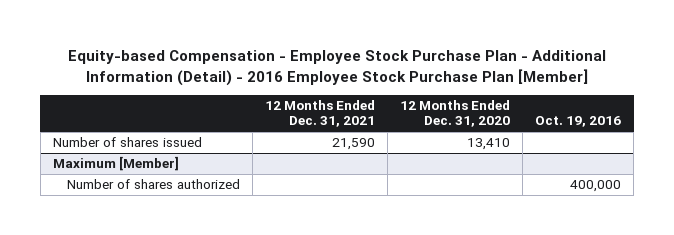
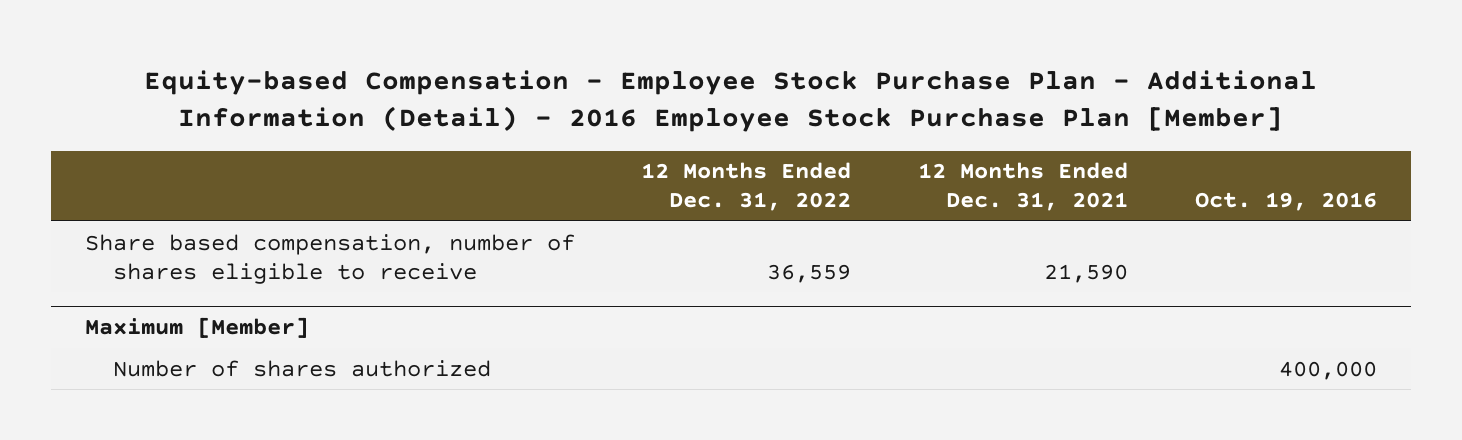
[400,100,511,128] 12 Months Ended Dec. 31, 2020 -> none
none -> [641,162,852,212] 12 Months Ended Dec. 31, 2022
[52,137,202,148] Number of shares issued -> [84,233,575,284] Share based compensation, number of shares eligible to receive

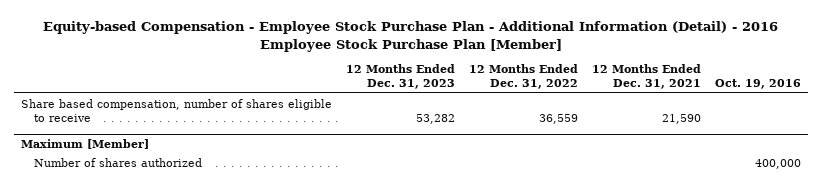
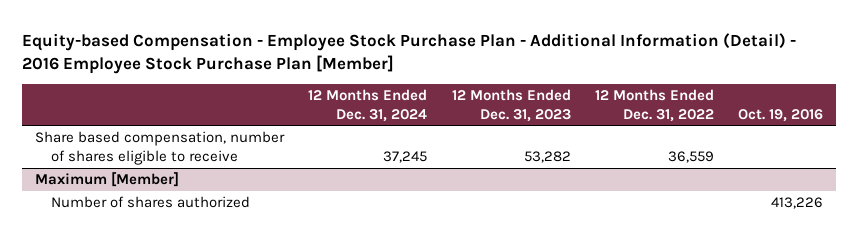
[592,64,702,90] 12 Months Ended Dec. 31, 2021 -> none
none -> [308,89,428,122] 12 Months Ended Dec. 31, 2024
[755,158,802,169] 400,000 -> [771,197,824,210] 413,226

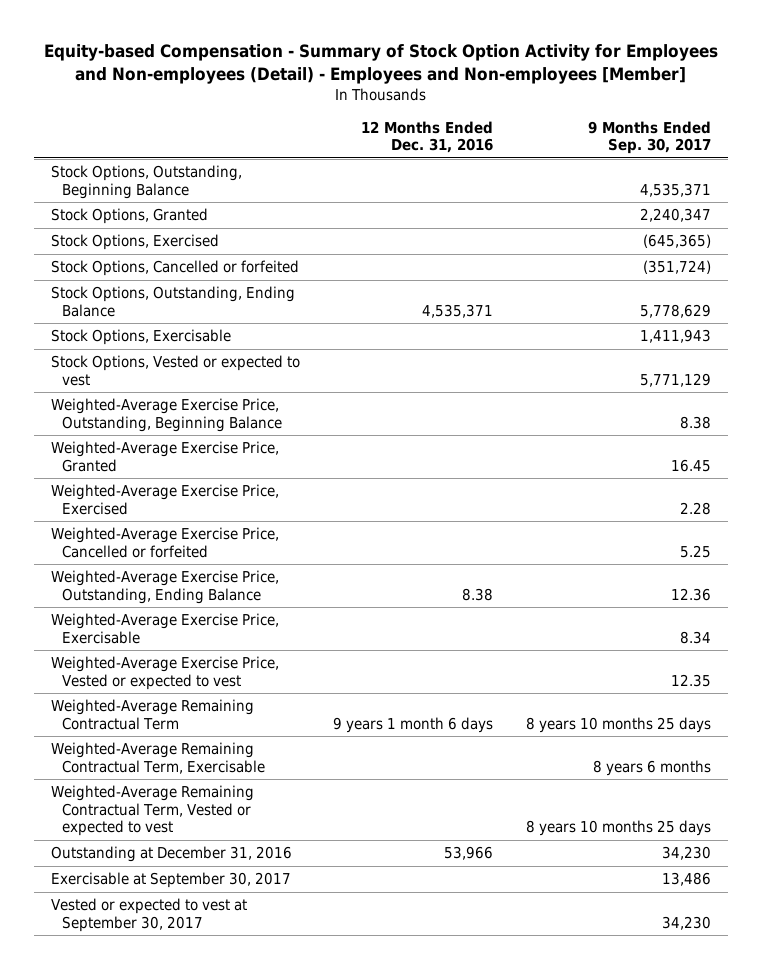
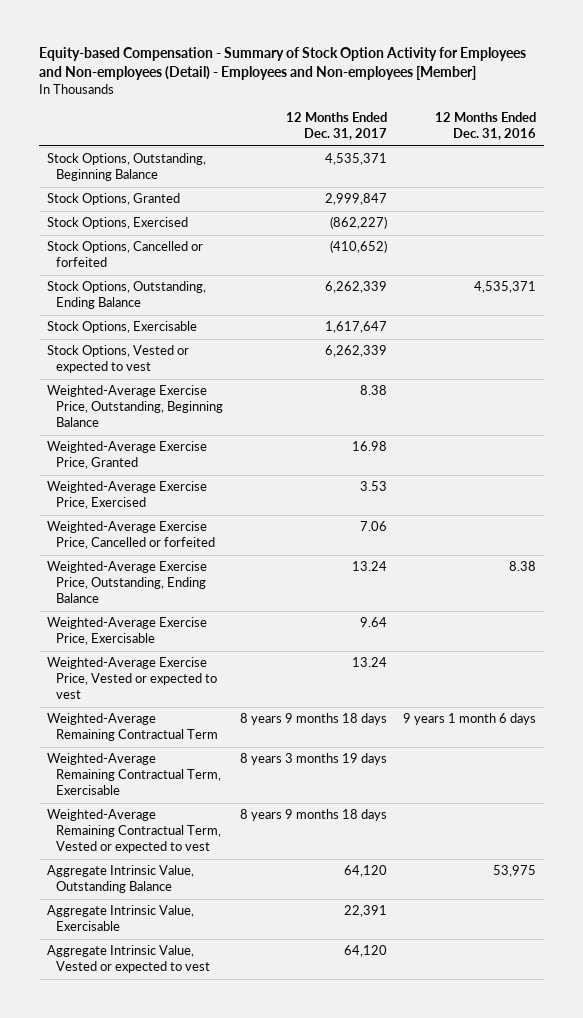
[588,120,712,155] 9 Months Ended Sep. 30, 2017 -> none
none -> [285,112,387,141] 12 Months Ended Dec. 31, 2017
[50,846,292,863] Outstanding at December 31, 2016 -> none
none -> [46,865,194,894] Aggregate Intrinsic Value, Outstanding Balance
[50,872,291,889] Exercisable at September 30, 2017 -> [46,905,194,932] Aggregate Intrinsic Value, Exercisable
[50,898,247,932] Vested or expected to vest at September 30, 2017 -> [46,945,211,974] Aggregate Intrinsic Value, Vested or expected to vest

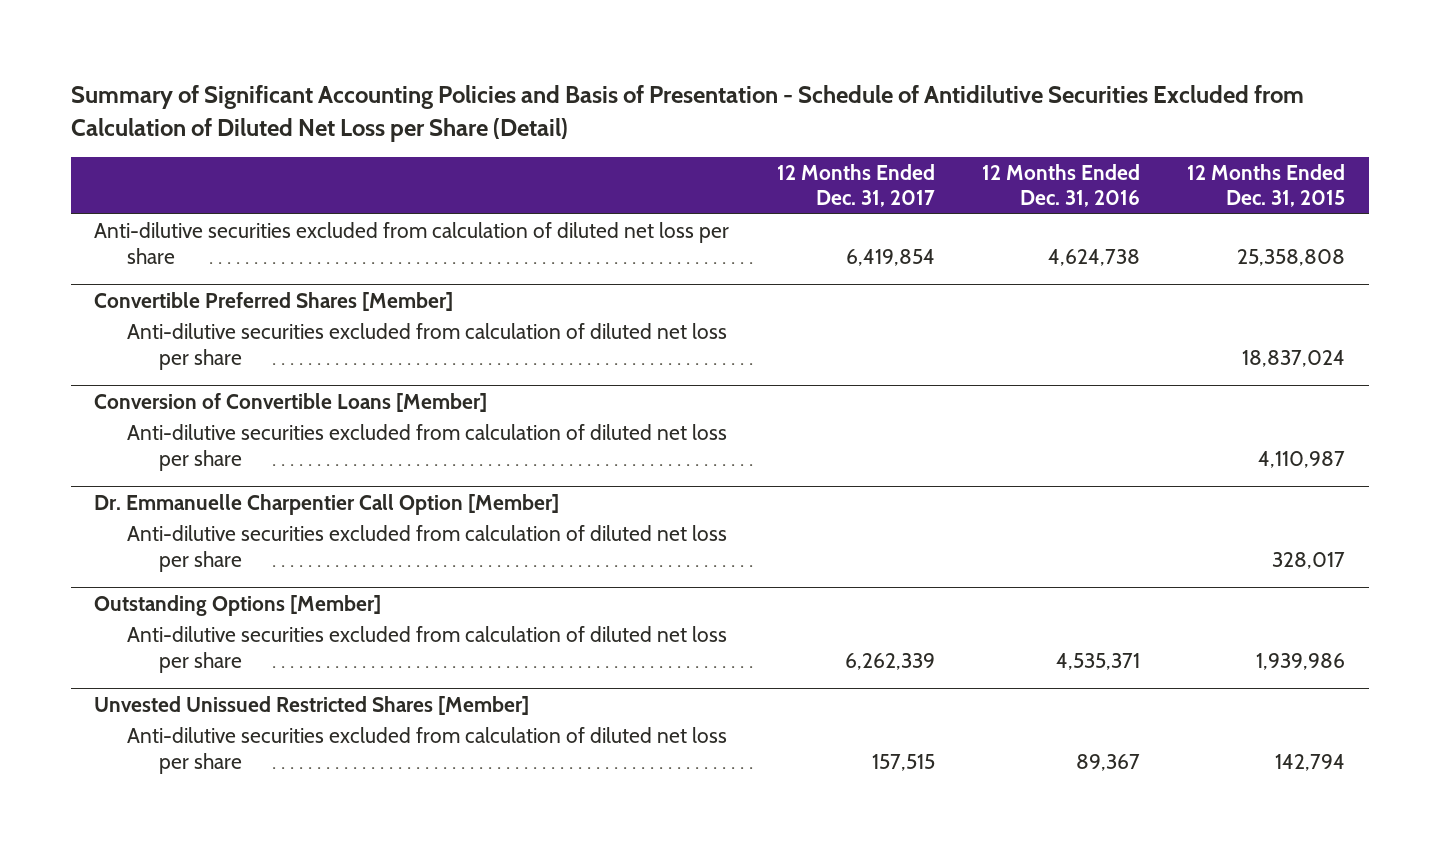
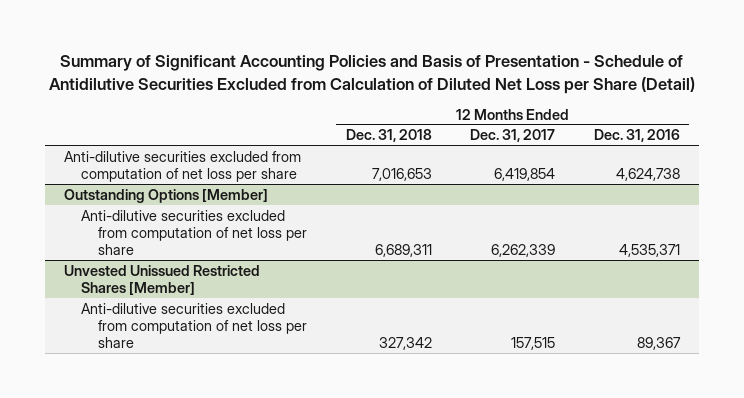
[1187,163,1346,208] 12 Months Ended Dec. 31, 2015 -> none
none -> [345,129,432,143] Dec. 31, 2018
[94,291,454,311] Convertible Preferred Shares [Member] -> none
[126,323,727,370] Anti-dilutive securities excluded from calculation of diluted net loss per share -> none
[94,392,488,412] Conversion of Convertible Loans [Member] -> none
[126,424,727,471] Anti-dilutive securities excluded from calculation of diluted net loss per share -> none
[94,493,560,515] Dr. Emmanuelle Charpentier Call Option [Member] -> none
[126,525,727,572] Anti-dilutive securities excluded from calculation of diluted net loss per share -> none
[94,222,730,264] Anti-dilutive securities excluded from calculation of diluted net loss per share -> [64,150,302,182] Anti-dilutive securities excluded from computation of net loss per share
[126,626,727,673] Anti-dilutive securities excluded from calculation of diluted net loss per share -> [81,209,308,255] Anti-dilutive securities excluded from computation of net loss per share
[126,727,727,774] Anti-dilutive securities excluded from calculation of diluted net loss per share -> [81,302,308,348] Anti-dilutive securities excluded from computation of net loss per share

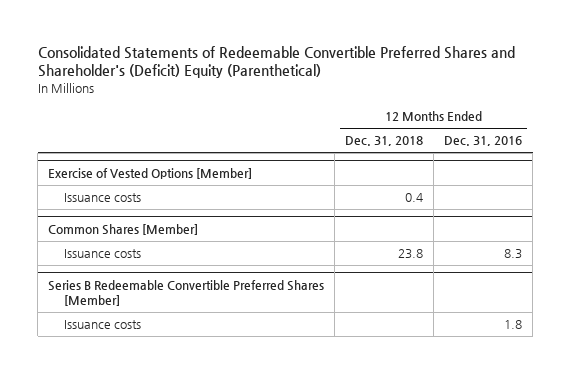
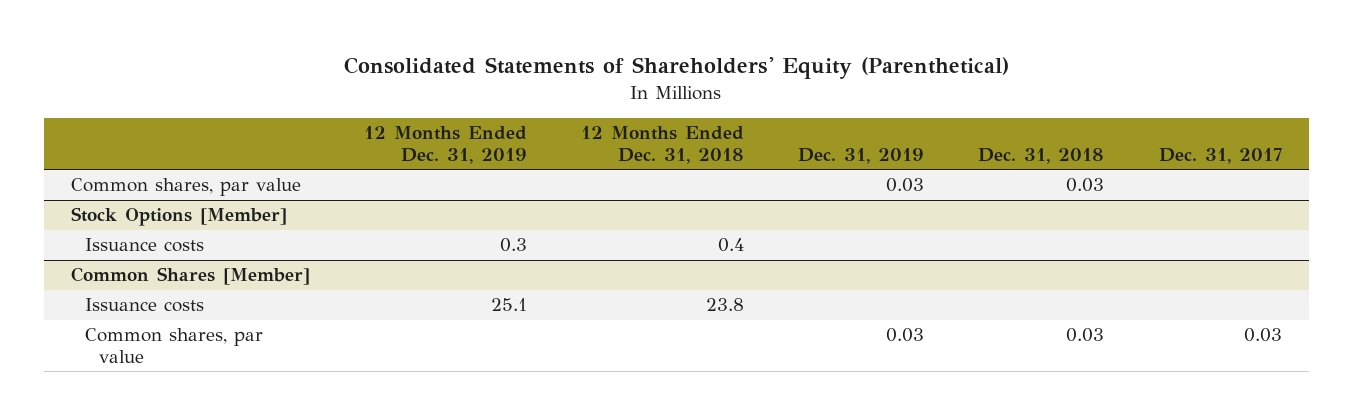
[37,45,515,79] Consolidated Statements of Redeemable Convertible Preferred Shares and Shareholder's (Deficit) Equity (Parenthetical) -> [344,57,1010,80] Consolidated Statements of Shareholders' Equity (Parenthetical)
[444,136,523,147] Dec. 31, 2016 -> none
none -> [363,125,527,164] 12 Months Ended Dec. 31, 2019
none -> [798,147,925,164] Dec. 31, 2019
none -> [978,147,1105,164] Dec. 31, 2018
none -> [1158,147,1282,164] Dec. 31, 2017
none -> [70,178,301,197] Common shares, par value
[48,167,253,179] Exercise of Vested Options [Member] -> [70,207,287,227] Stock Options [Member]
[48,279,325,307] Series B Redeemable Convertible Preferred Shares [Member] -> none
[63,320,141,330] Issuance costs -> none
none -> [84,328,263,364] Common shares, par value

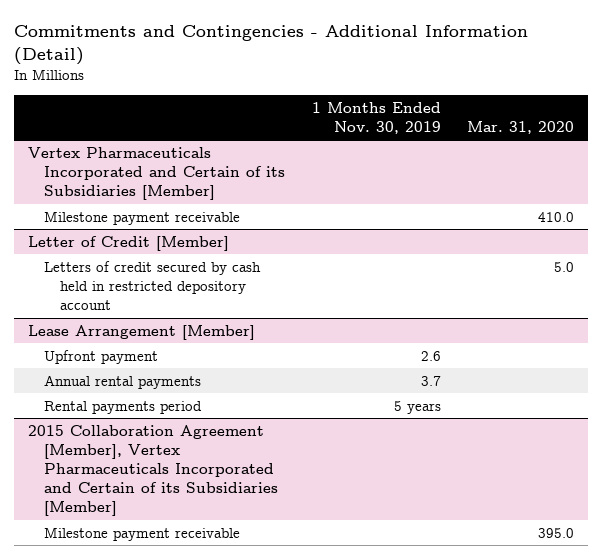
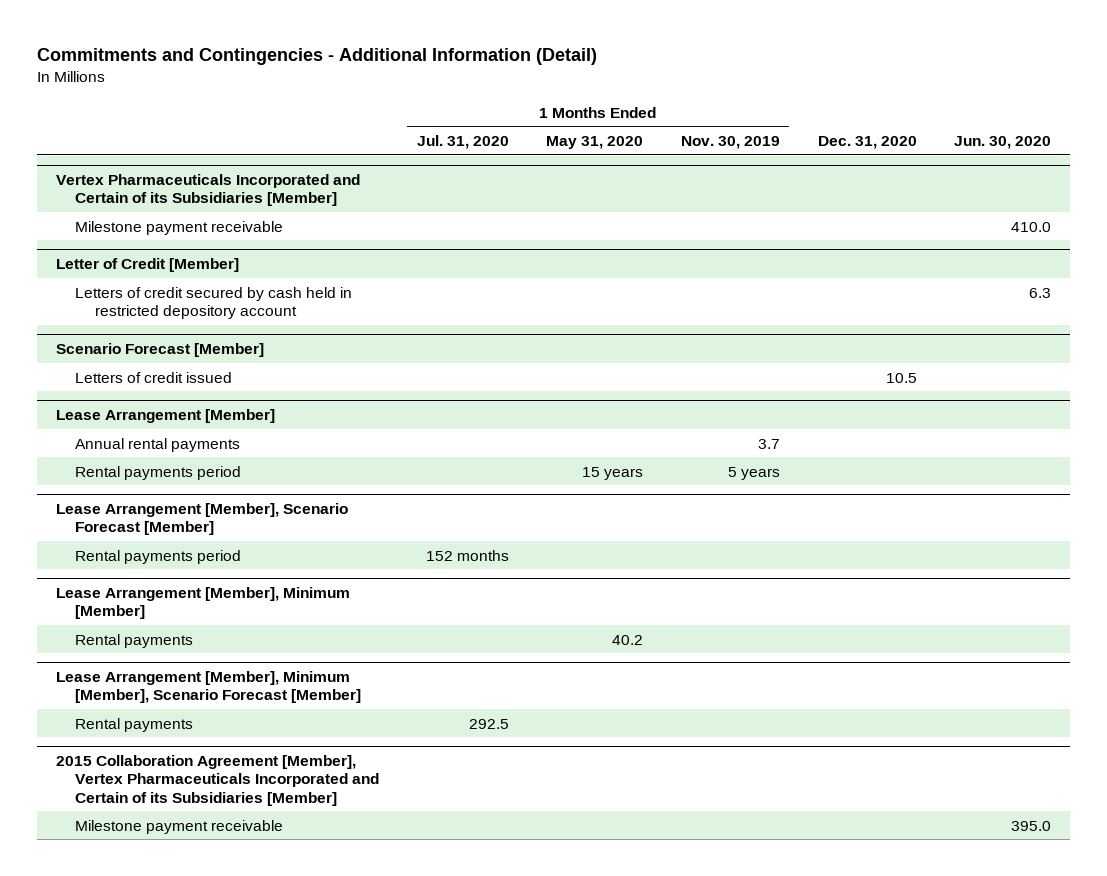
[467,120,575,134] Mar. 31, 2020 -> none
none -> [416,135,509,150] Jul. 31, 2020
none -> [546,136,644,150] May 31, 2020
none -> [817,136,917,150] Dec. 31, 2020
none -> [954,136,1052,150] Jun. 30, 2020
none -> [55,342,264,357] Scenario Forecast [Member]
none -> [75,371,233,383] Letters of credit issued
[43,349,158,364] Upfront payment -> none
none -> [55,502,348,536] Lease Arrangement [Member], Scenario Forecast [Member]
none -> [75,549,242,564] Rental payments period
none -> [55,586,350,620] Lease Arrangement [Member], Minimum [Member]
none -> [75,633,194,648] Rental payments
none -> [55,670,362,704] Lease Arrangement [Member], Minimum [Member], Scenario Forecast [Member]
none -> [75,717,194,732] Rental payments

